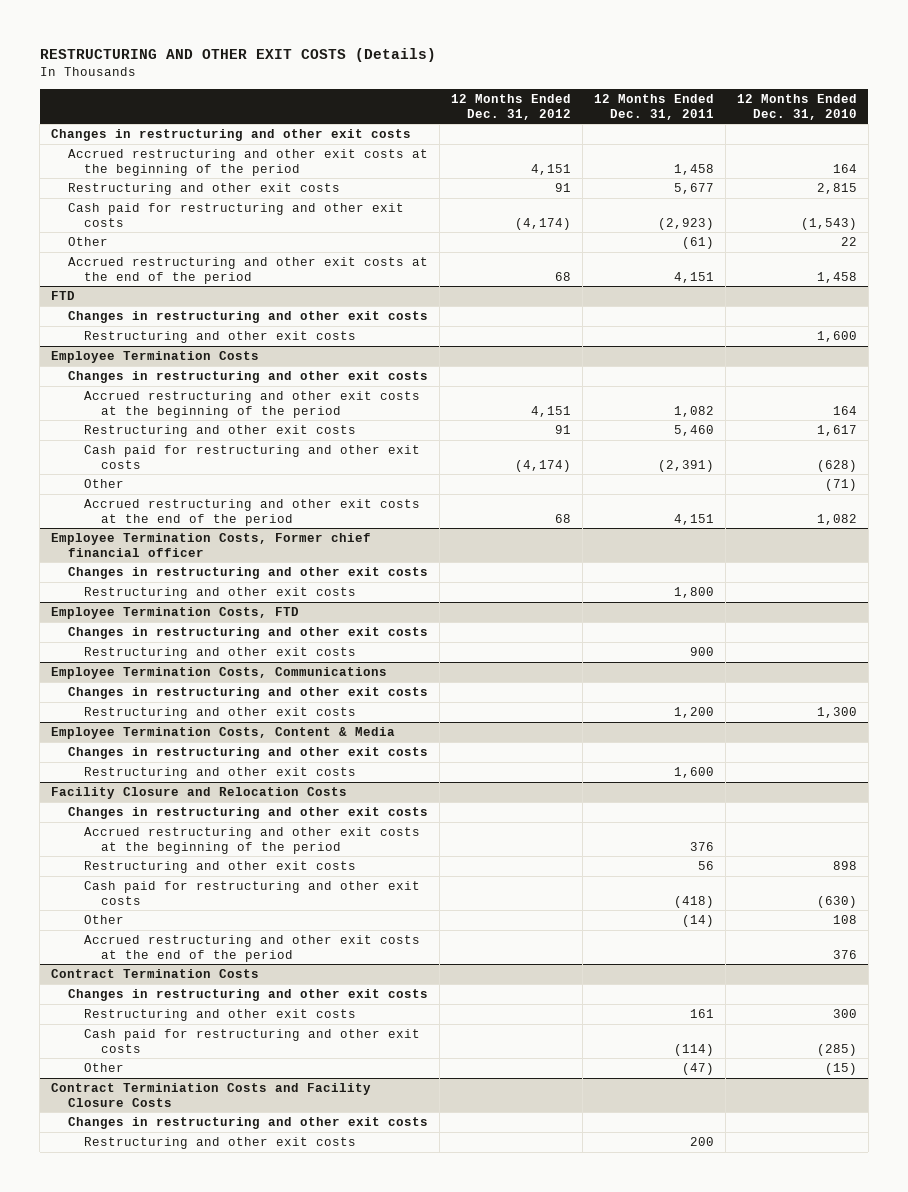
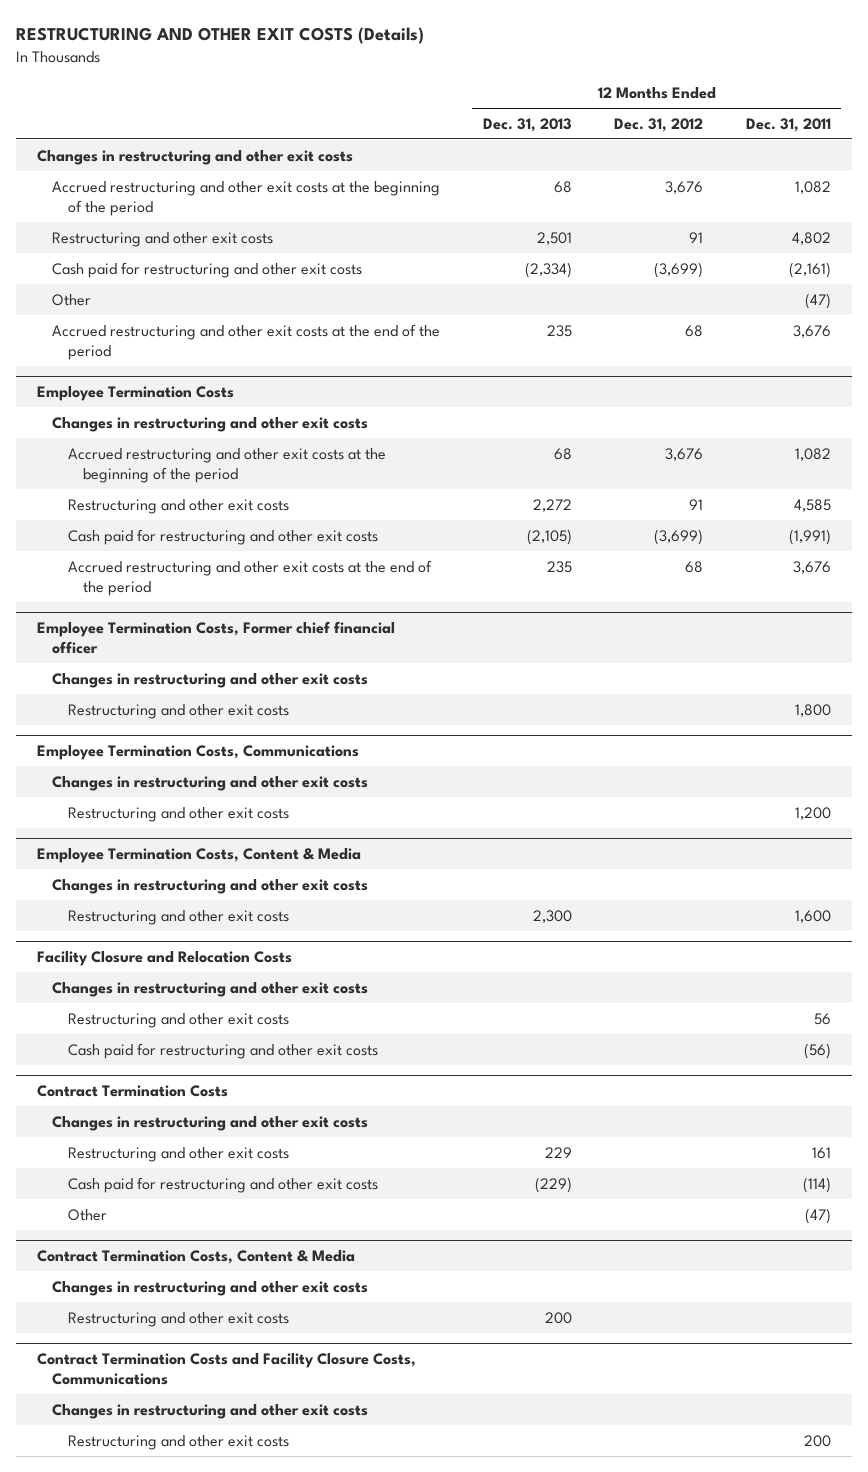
[736,93,857,120] 12 Months Ended Dec. 31, 2010 -> none
none -> [482,117,572,132] Dec. 31, 2013
[51,290,76,300] FTD -> none
[67,310,428,323] Changes in restructuring and other exit costs -> none
[84,330,357,343] Restructuring and other exit costs -> none
[530,163,571,175] 4,151 -> [665,180,704,194] 3,676
[673,163,714,175] 1,458 -> [794,180,831,194] 1,082
[673,182,714,194] 5,677 -> [791,231,831,245] 4,802
[514,217,571,230] (4,174) -> [654,261,704,278] (3,699)
[657,217,714,230] (2,923) -> [788,261,831,278] (2,161)
[681,236,714,249] (61) -> [804,292,831,309] (47)
[673,271,714,283] 4,151 -> [792,324,831,338] 3,676
[84,478,125,488] Other -> none
[530,405,571,417] 4,151 -> [665,447,704,461] 3,676
[673,424,714,436] 5,460 -> [793,498,831,512] 4,585
[514,459,571,472] (4,174) -> [654,528,704,545] (3,699)
[657,459,714,472] (2,391) -> [788,528,831,545] (1,991)
[673,513,714,525] 4,151 -> [792,560,831,574] 3,676
[51,606,300,619] Employee Termination Costs, FTD -> none
[67,626,428,639] Changes in restructuring and other exit costs -> none
[84,646,357,659] Restructuring and other exit costs -> none
[84,826,421,854] Accrued restructuring and other exit costs at the beginning of the period -> none
[84,914,125,924] Other -> none
[84,934,421,962] Accrued restructuring and other exit costs at the end of the period -> none
[673,895,714,908] (418) -> [803,1042,831,1059] (56)
[51,1082,372,1107] Contract Terminiation Costs and Facility Closure Costs -> none
none -> [37,1249,356,1264] Contract Termination Costs, Content & Media
none -> [67,1311,289,1327] Restructuring and other exit costs
none -> [37,1352,417,1385] Contract Termination Costs and Facility Closure Costs, Communications
none -> [52,1403,369,1419] Changes in restructuring and other exit costs

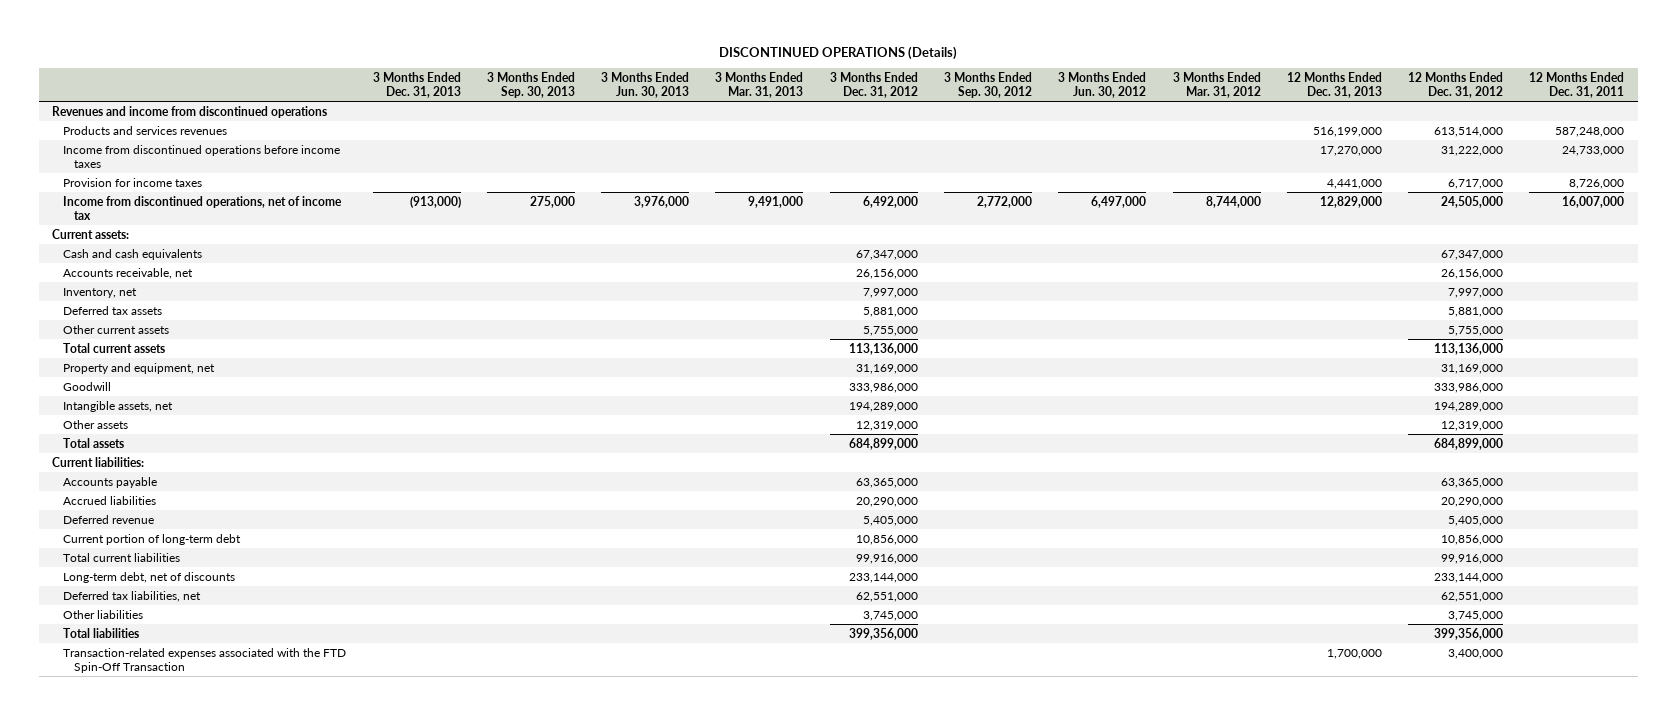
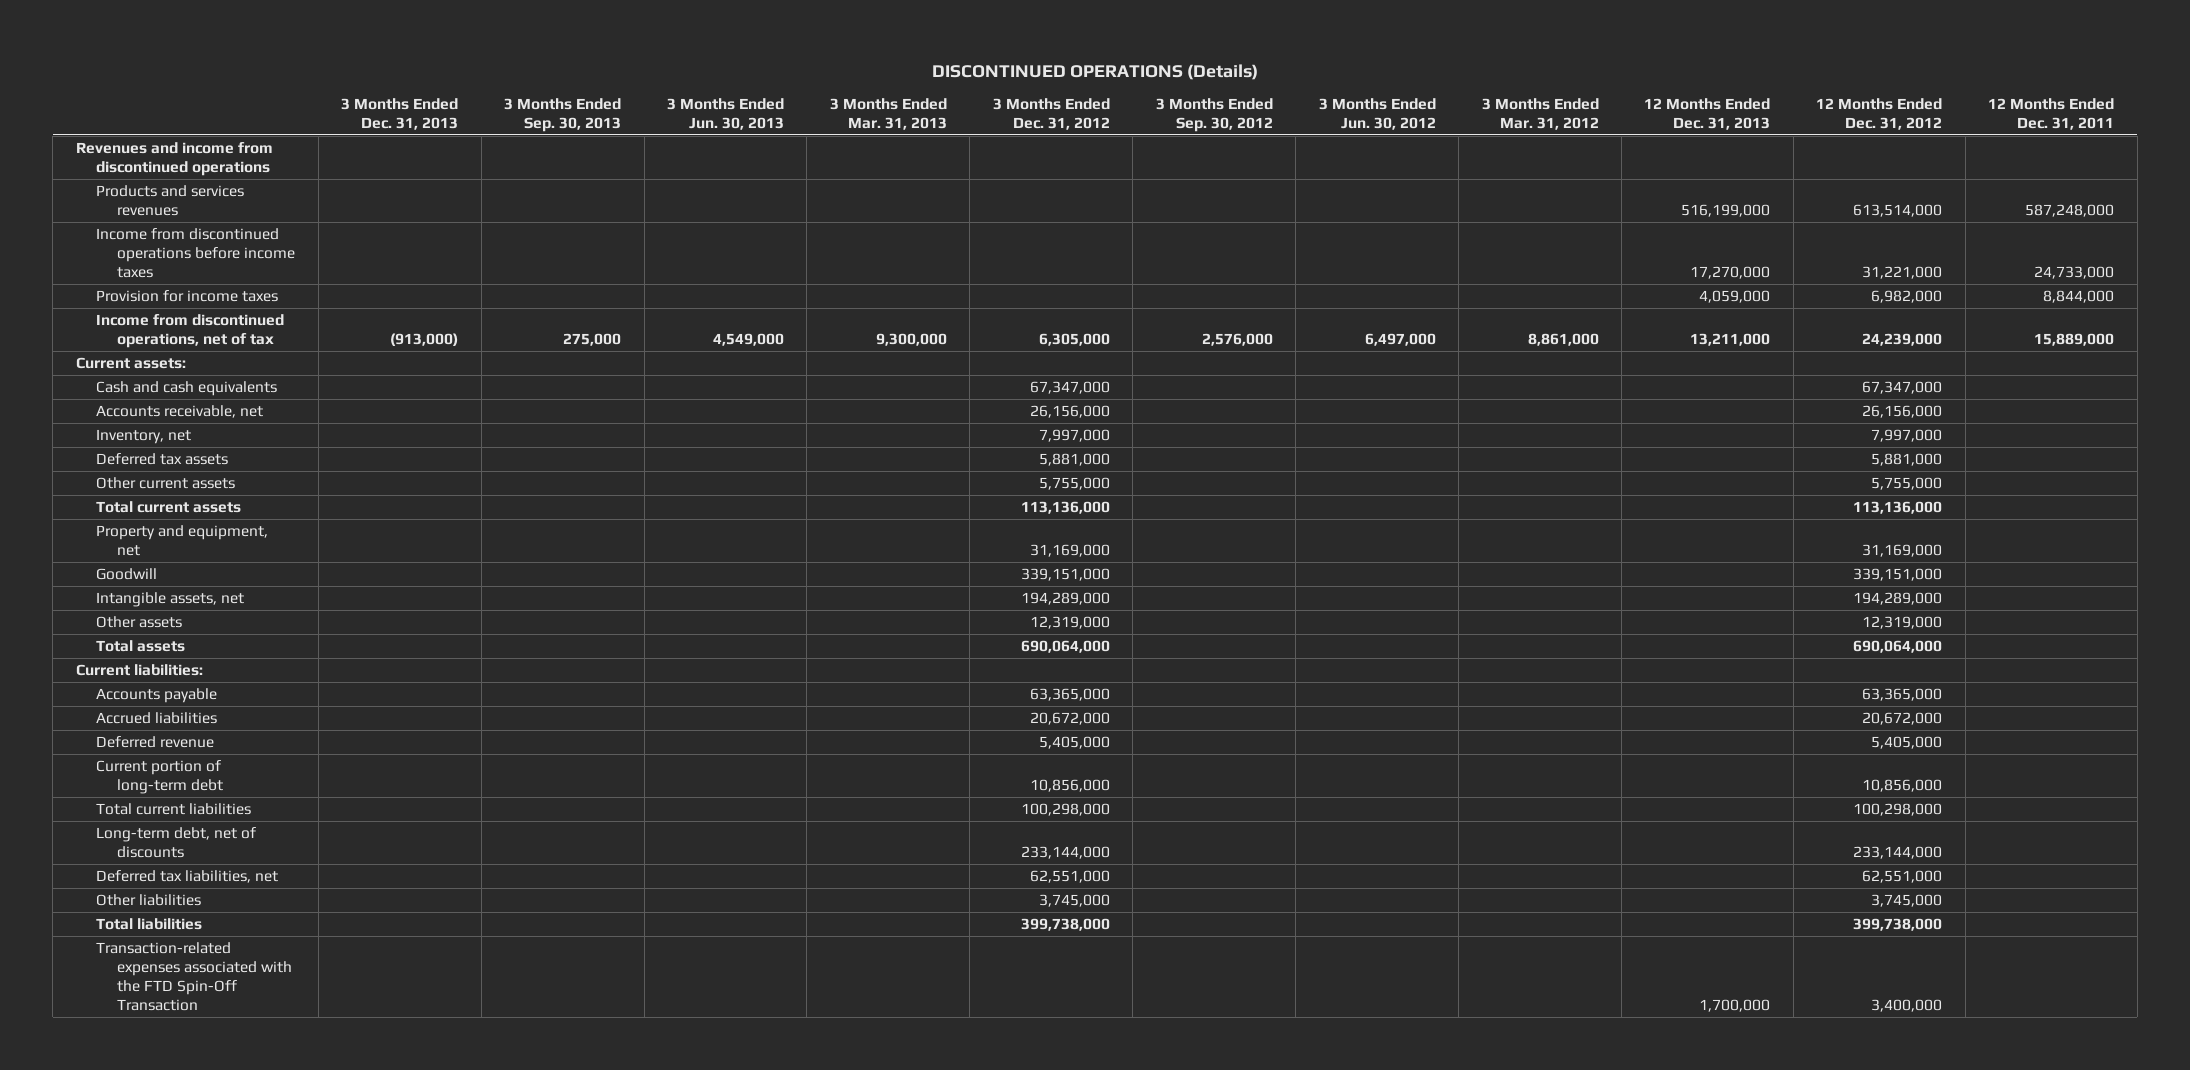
[1441,145,1504,156] 31,222,000 -> [1862,266,1943,280] 31,221,000
[1326,178,1382,189] 4,441,000 -> [1699,289,1771,303] 4,059,000
[1448,178,1504,189] 6,717,000 -> [1871,289,1943,303] 6,982,000
[1569,178,1625,189] 8,726,000 -> [2043,289,2115,303] 8,844,000
[63,195,343,220] Income from discontinued operations, net of income tax -> [96,313,285,348] Income from discontinued operations, net of tax
[634,195,690,208] 3,976,000 -> [712,332,784,346] 4,549,000
[748,195,804,208] 9,491,000 -> [875,332,947,346] 9,300,000
[862,195,918,208] 6,492,000 -> [1038,332,1110,346] 6,305,000
[977,195,1033,208] 2,772,000 -> [1201,332,1273,346] 2,576,000
[1205,195,1261,208] 8,744,000 -> [1527,332,1599,346] 8,861,000
[1319,195,1382,208] 12,829,000 -> [1690,332,1771,346] 13,211,000
[1441,195,1504,208] 24,505,000 -> [1862,332,1943,346] 24,239,000
[1562,195,1625,208] 16,007,000 -> [2034,332,2115,346] 15,889,000
[848,382,918,393] 333,986,000 -> [1020,567,1110,581] 339,151,000
[1434,382,1504,393] 333,986,000 -> [1853,567,1943,581] 339,151,000
[848,437,918,450] 684,899,000 -> [1020,639,1110,653] 690,064,000
[1434,437,1504,450] 684,899,000 -> [1853,639,1943,653] 690,064,000
[855,496,918,507] 20,290,000 -> [1029,711,1110,725] 20,672,000
[1441,496,1504,507] 20,290,000 -> [1862,711,1943,725] 20,672,000
[855,553,918,564] 99,916,000 -> [1020,802,1110,816] 100,298,000
[1441,553,1504,564] 99,916,000 -> [1853,802,1943,816] 100,298,000
[848,627,918,640] 399,356,000 -> [1020,917,1110,931] 399,738,000
[1434,627,1504,640] 399,356,000 -> [1853,917,1943,931] 399,738,000

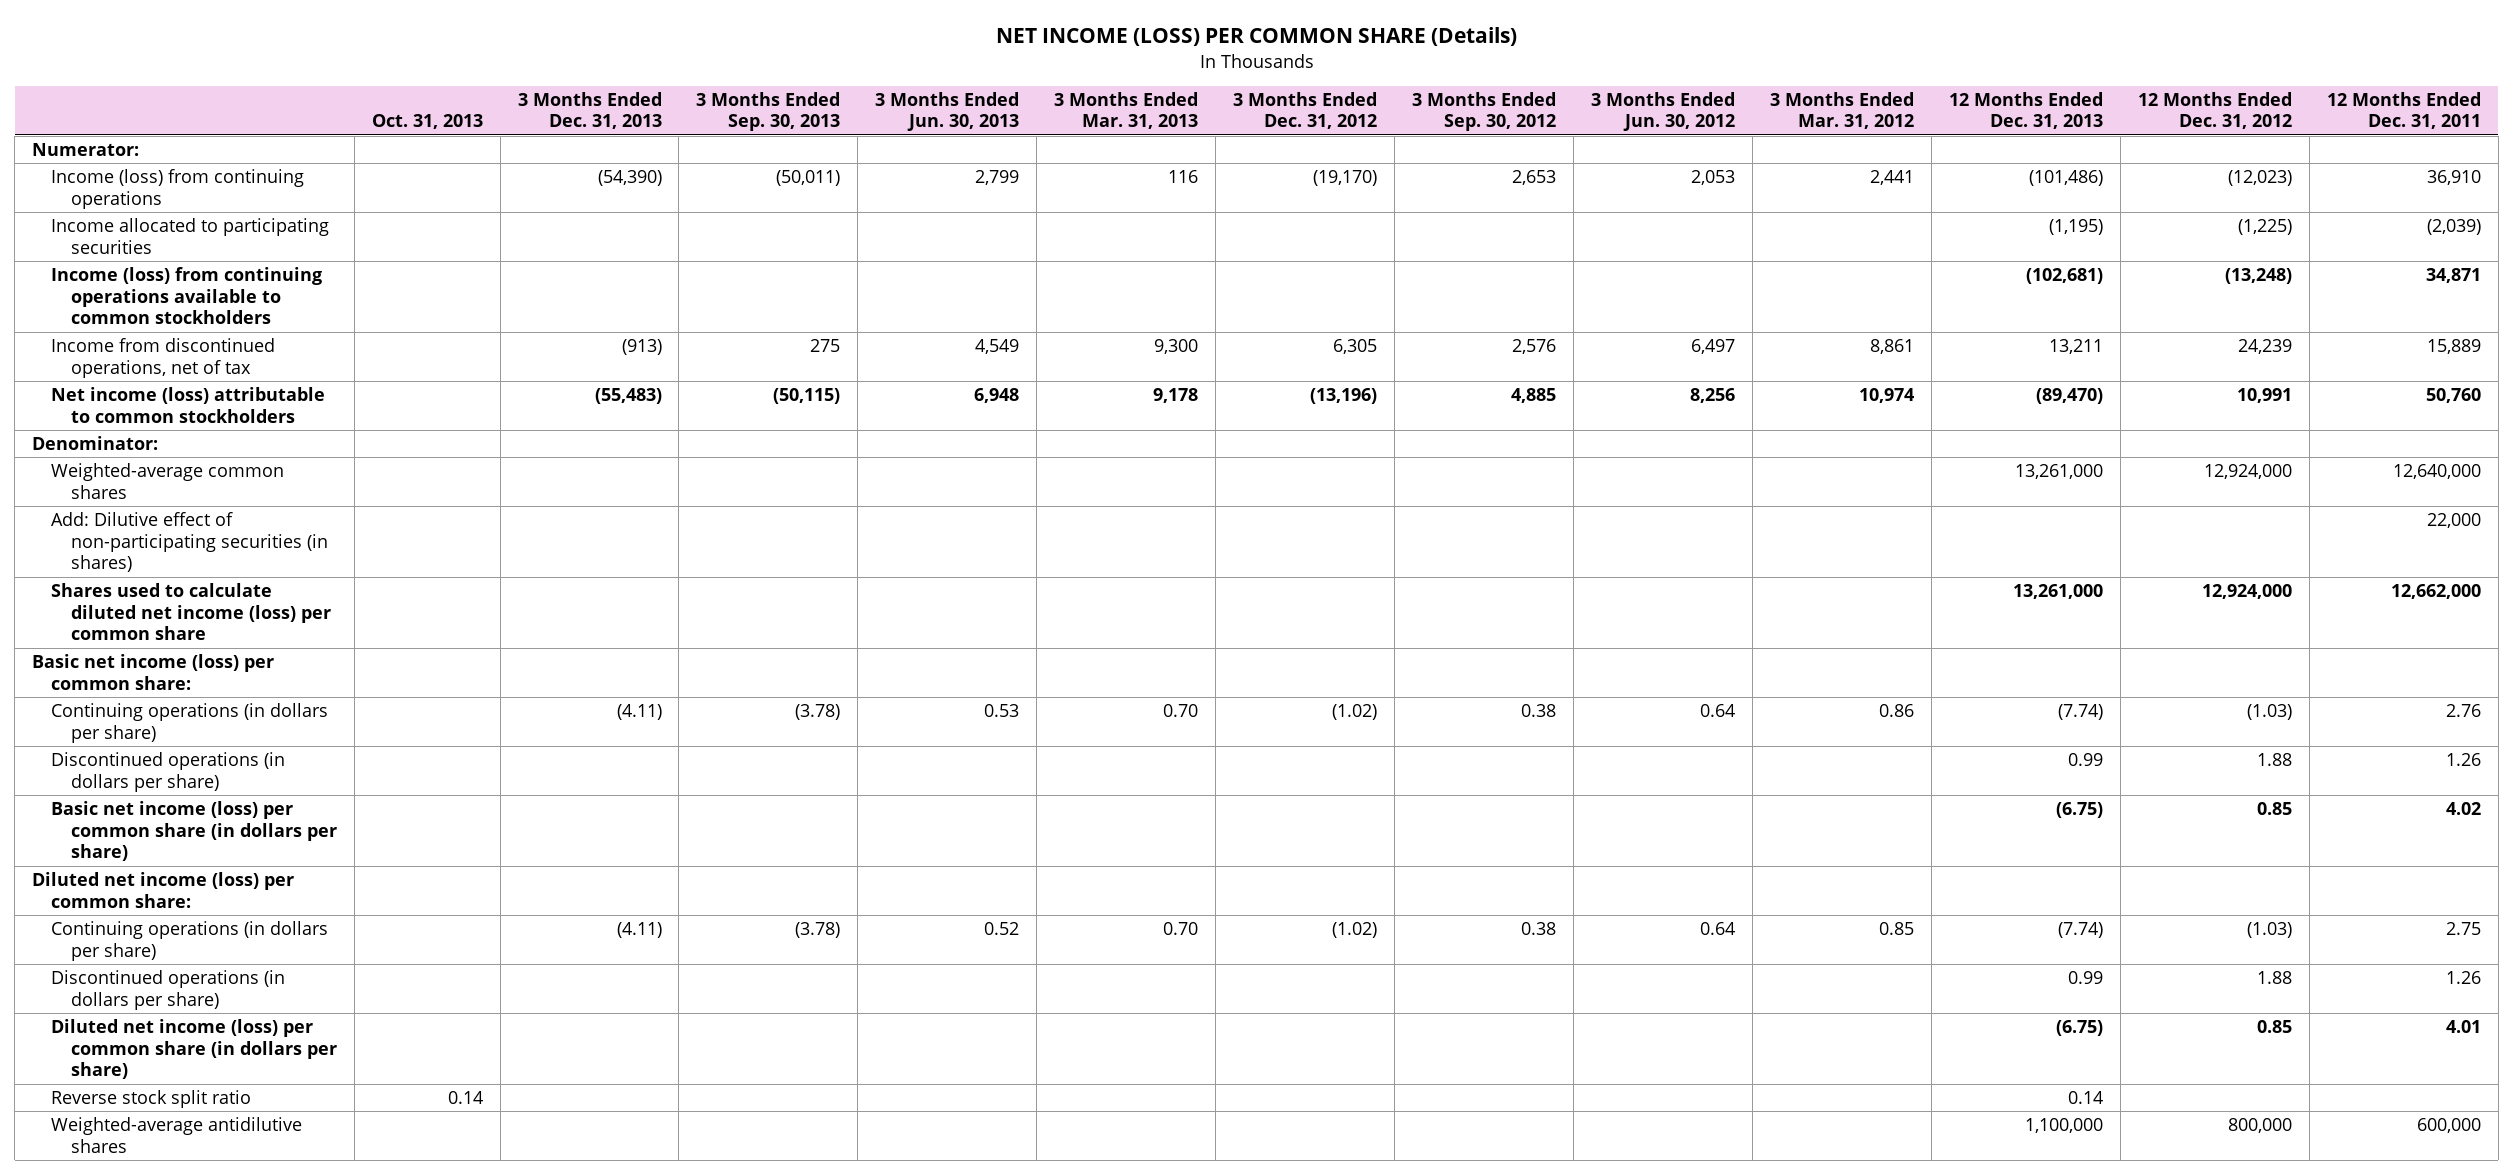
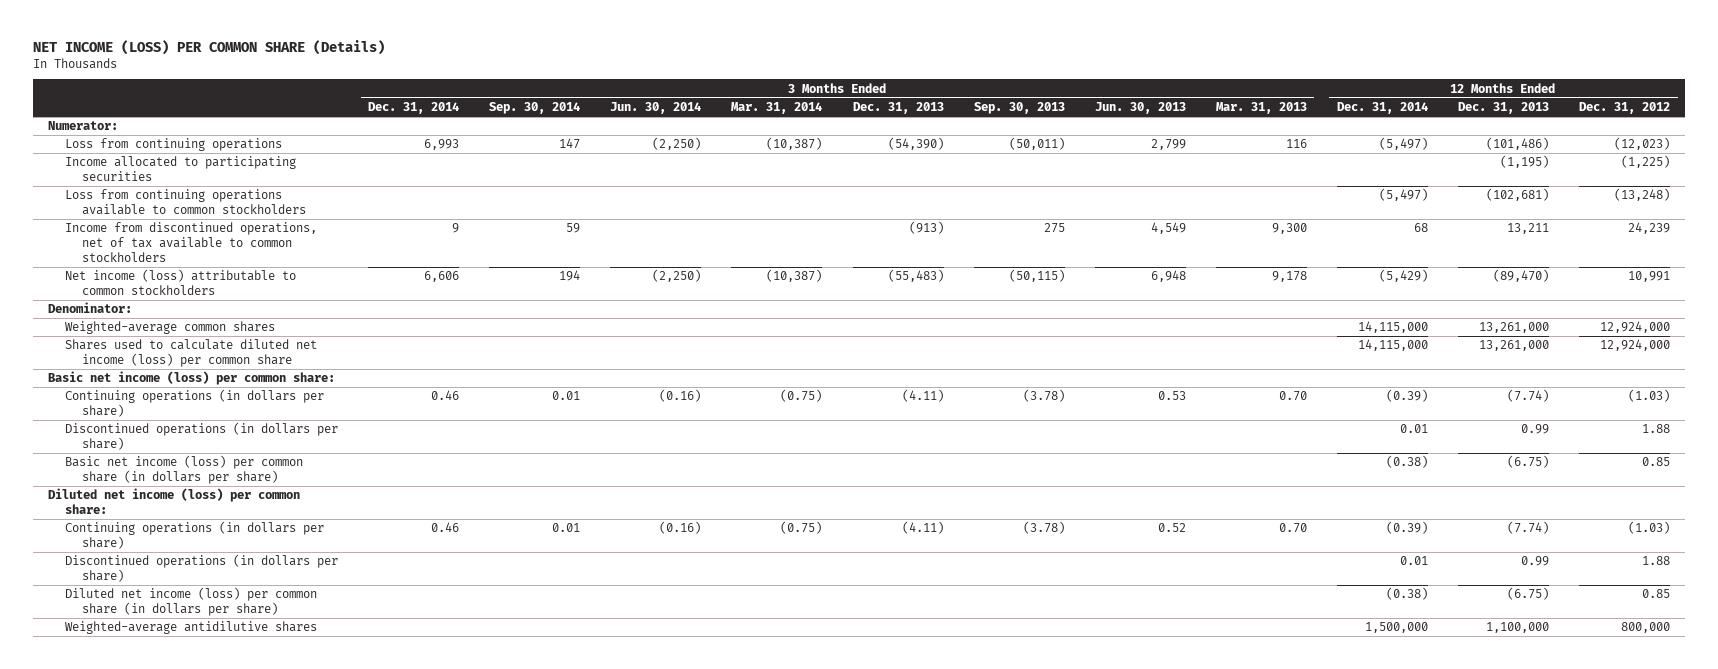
[371,114,483,130] Oct. 31, 2013 -> none
[1233,91,1378,130] 3 Months Ended Dec. 31, 2012 -> none
[1412,91,1557,132] 3 Months Ended Sep. 30, 2012 -> none
[1591,91,1736,132] 3 Months Ended Jun. 30, 2012 -> none
[1770,91,1915,130] 3 Months Ended Mar. 31, 2012 -> none
[2326,91,2481,130] 12 Months Ended Dec. 31, 2011 -> none
none -> [368,101,460,114] Dec. 31, 2014
none -> [489,101,581,114] Sep. 30, 2014
none -> [610,101,702,114] Jun. 30, 2014
none -> [731,101,823,114] Mar. 31, 2014
none -> [1336,101,1428,114] Dec. 31, 2014
[51,169,305,209] Income (loss) from continuing operations -> [65,138,283,152] Loss from continuing operations
[51,267,323,325] Income (loss) from continuing operations available to common stockholders -> [65,189,306,216] Loss from continuing operations available to common stockholders
[51,338,276,378] Income from discontinued operations, net of tax -> [65,222,318,263] Income from discontinued operations, net of tax available to common stockholders
[51,512,328,573] Add: Dilutive effect of non-participating securities (in shares) -> none
[51,1090,252,1109] Reverse stock split ratio -> none

